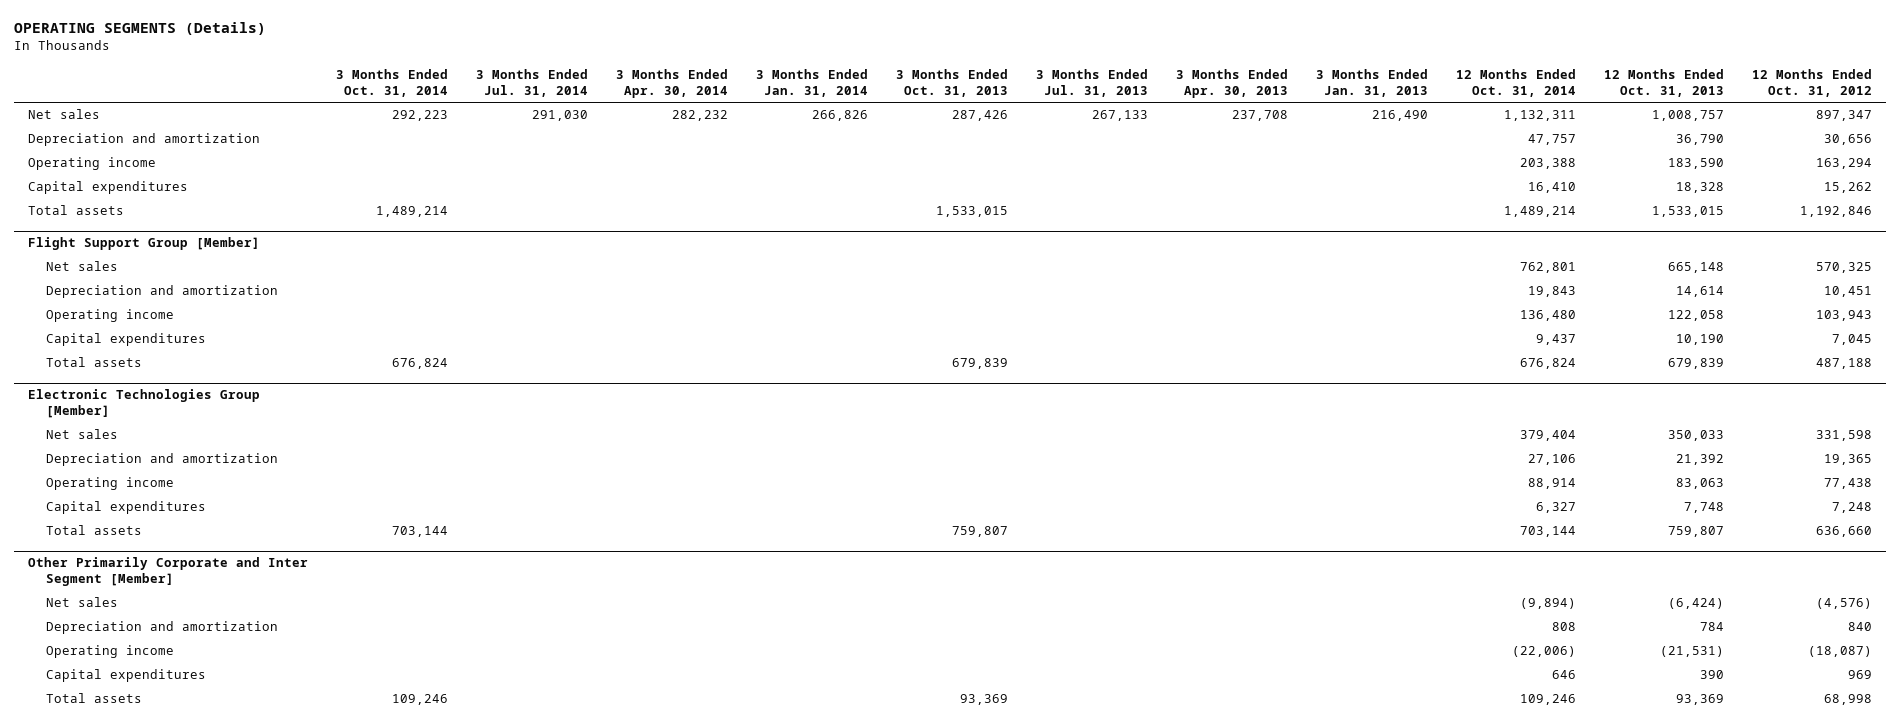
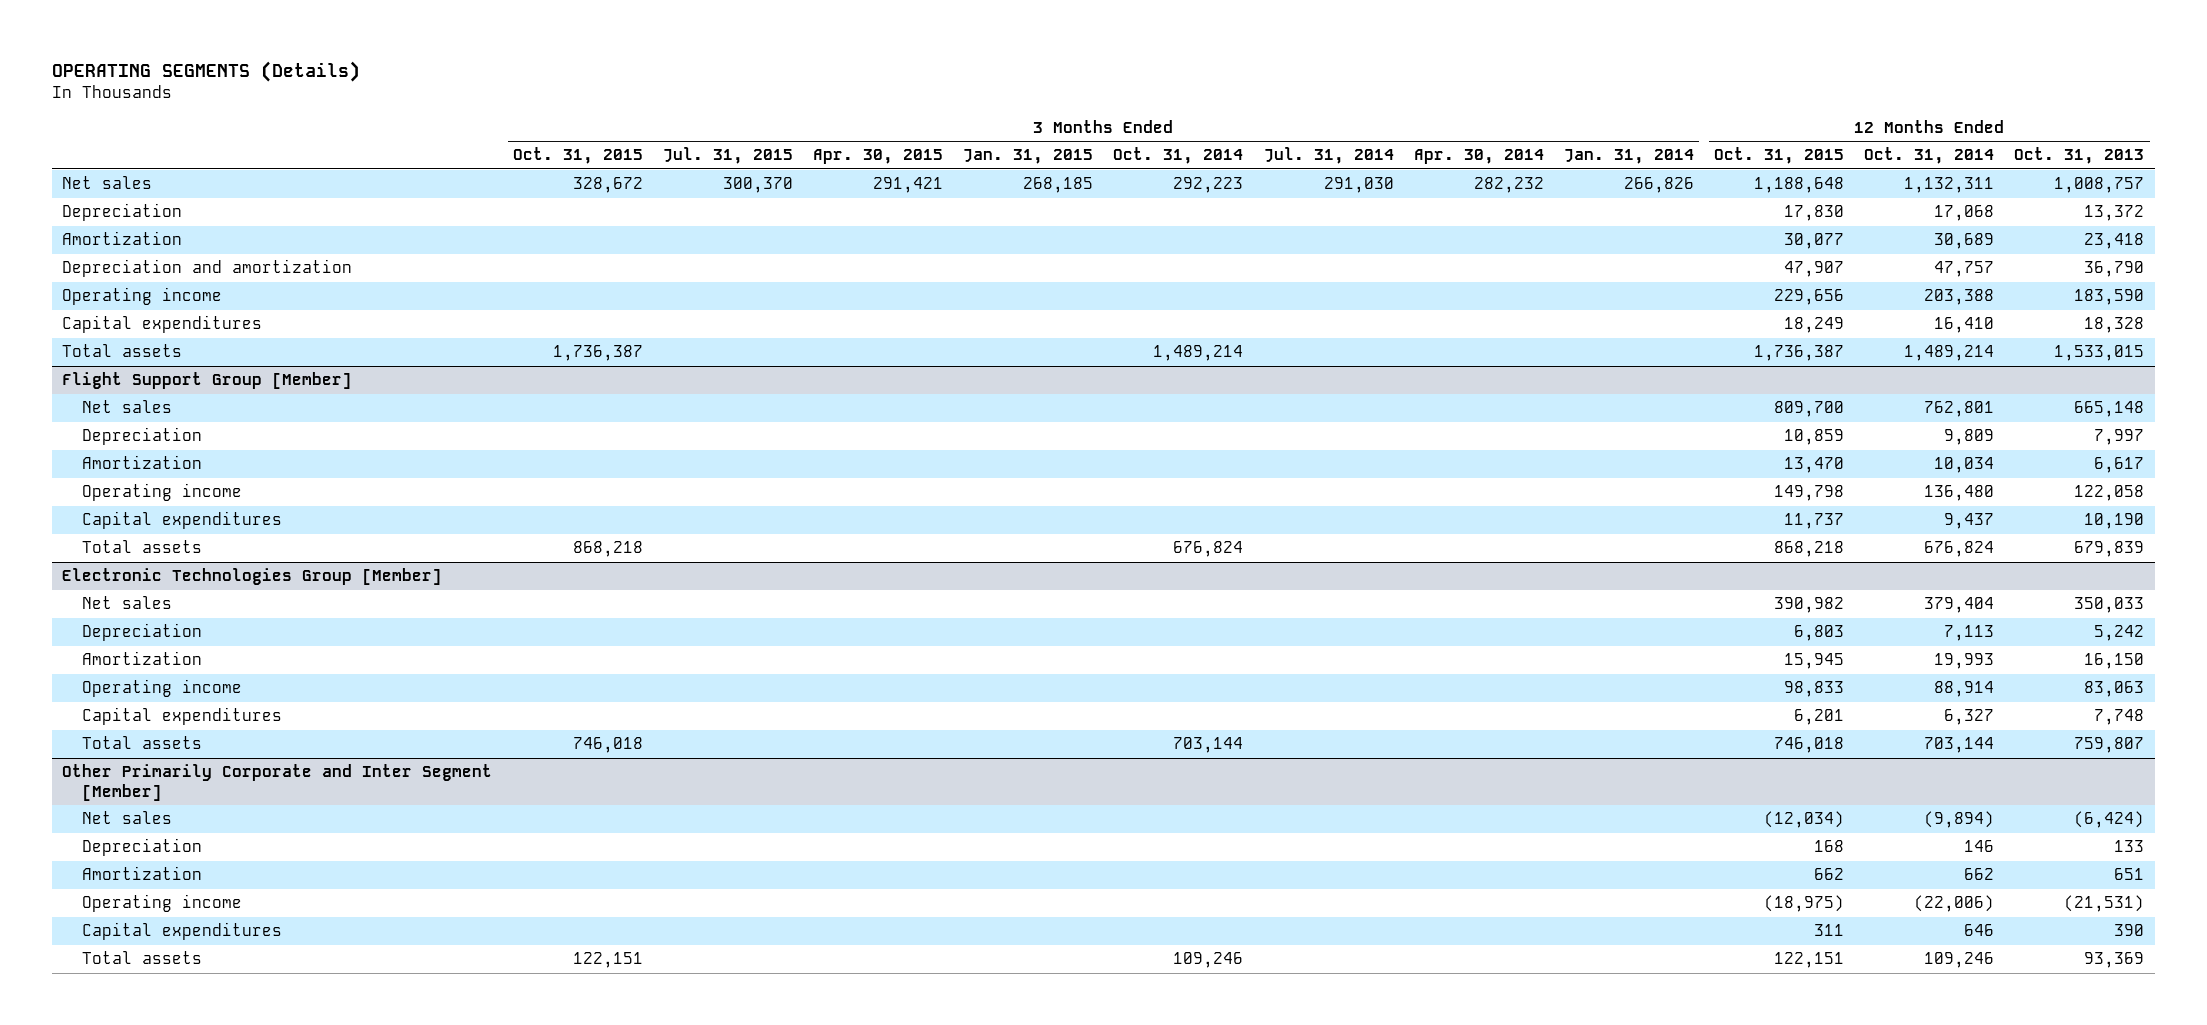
[896,68,1009,97] 3 Months Ended Oct. 31, 2013 -> none
[1036,68,1149,97] 3 Months Ended Jul. 31, 2013 -> none
[1176,68,1289,98] 3 Months Ended Apr. 30, 2013 -> none
[1316,68,1429,97] 3 Months Ended Jan. 31, 2013 -> none
[1752,68,1873,97] 12 Months Ended Oct. 31, 2012 -> none
none -> [512,147,643,165] Oct. 31, 2015
none -> [662,147,793,165] Jul. 31, 2015
none -> [812,149,943,165] Apr. 30, 2015
none -> [963,149,1094,165] Jan. 31, 2015
none -> [1714,147,1845,165] Oct. 31, 2015
none -> [62,203,183,222] Depreciation
none -> [62,231,183,246] Amortization
[45,285,278,299] Depreciation and amortization -> none
none -> [81,427,202,446] Depreciation
none -> [81,455,202,470] Amortization
[45,453,278,467] Depreciation and amortization -> none
none -> [81,623,202,642] Depreciation
none -> [81,651,202,666] Amortization
[45,621,278,635] Depreciation and amortization -> none
none -> [81,838,202,857] Depreciation
none -> [81,866,202,881] Amortization

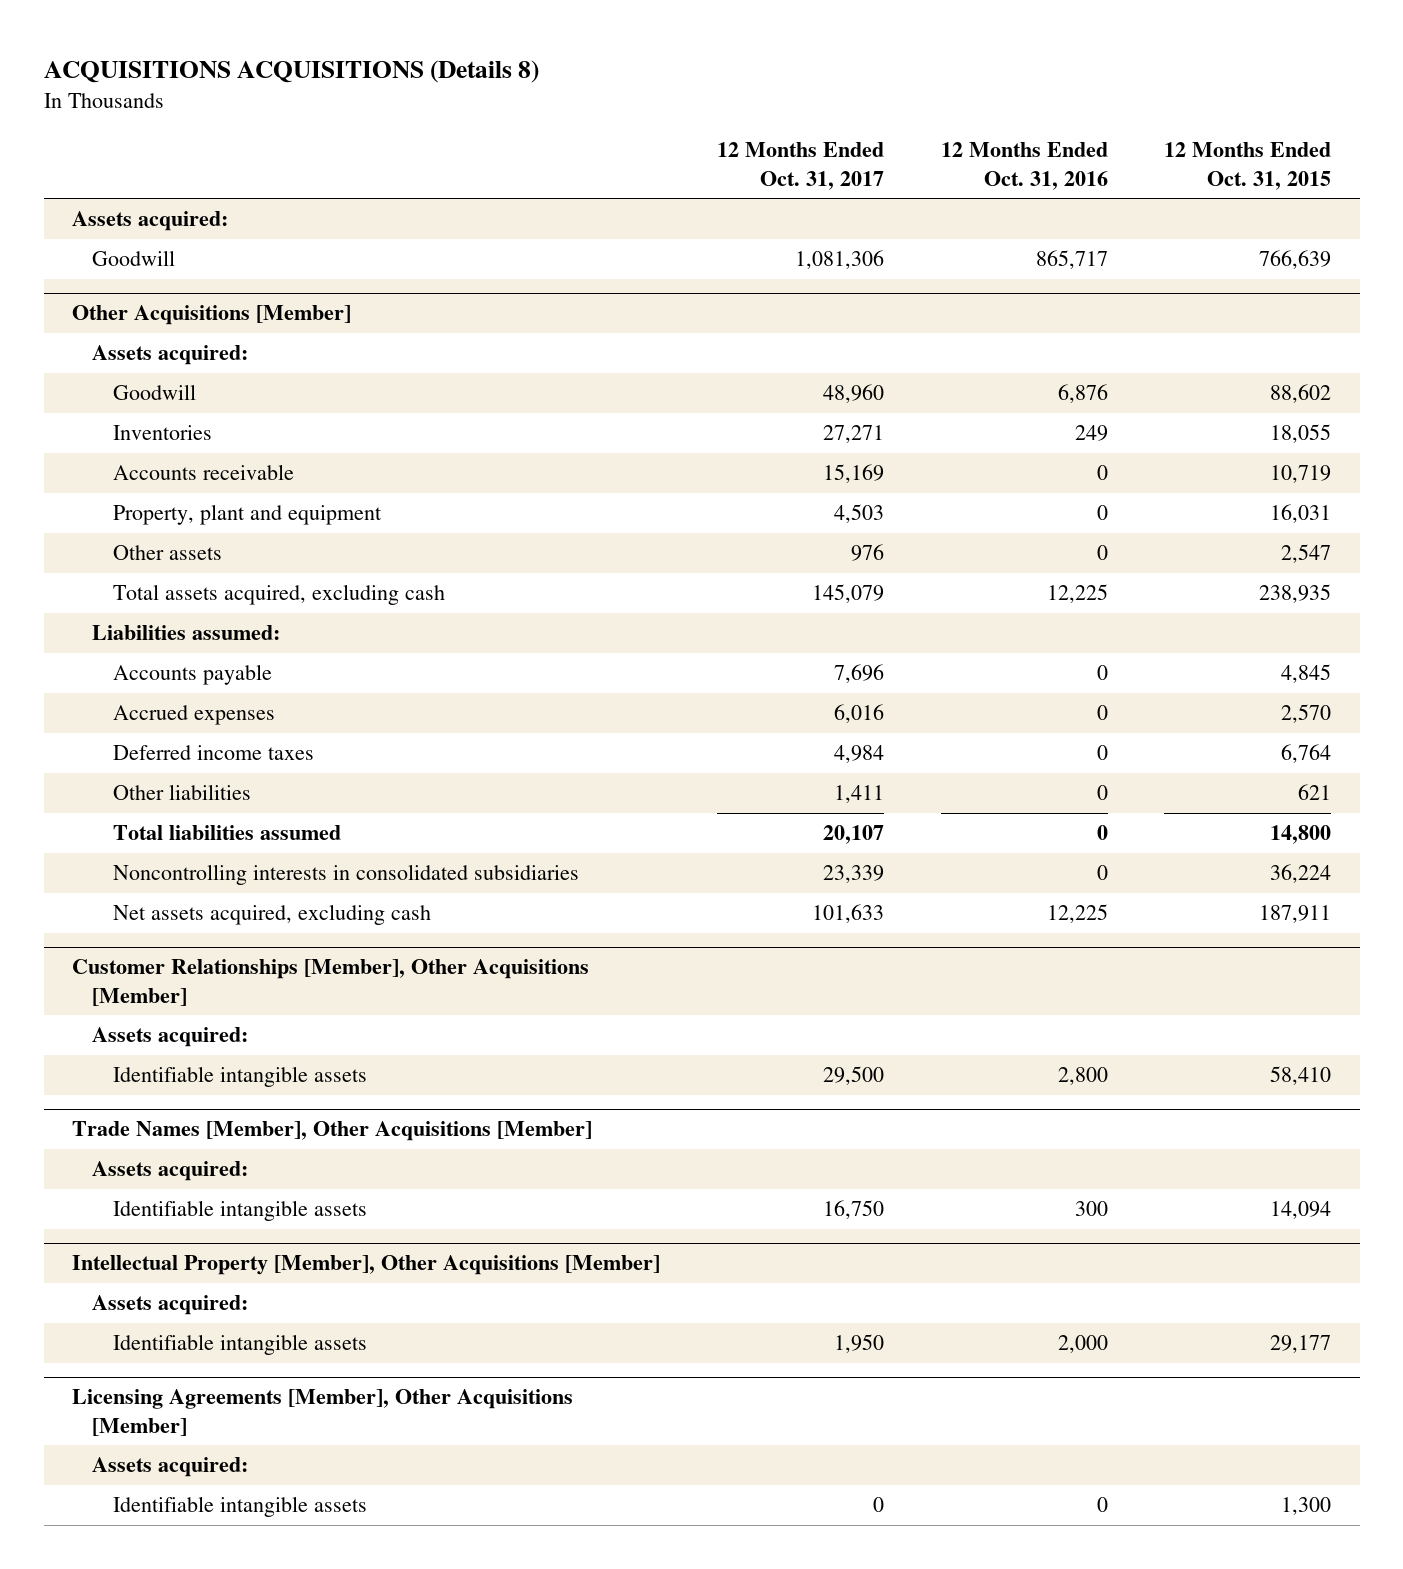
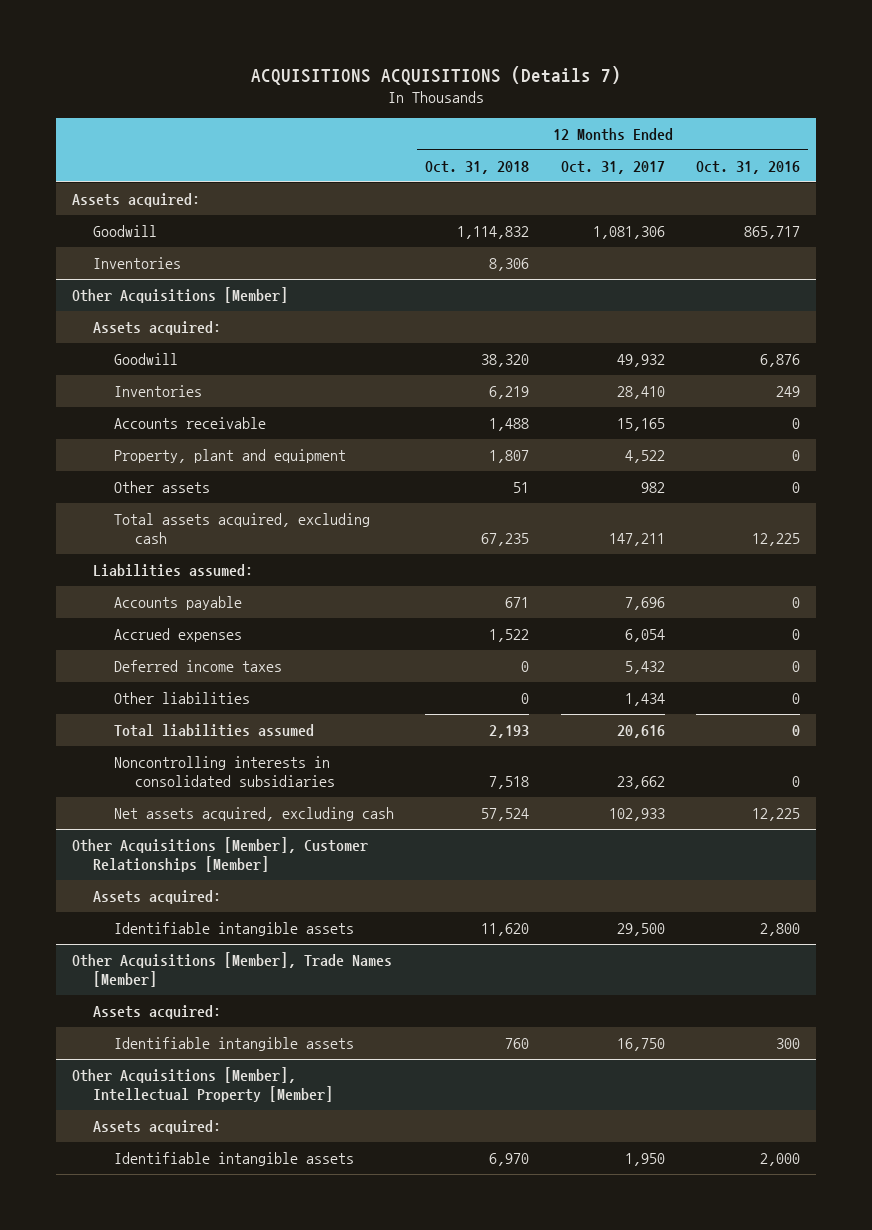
[43,60,539,84] ACQUISITIONS ACQUISITIONS (Details 8) -> [250,65,621,85] ACQUISITIONS ACQUISITIONS (Details 7)
[1164,142,1332,190] 12 Months Ended Oct. 31, 2015 -> none
none -> [425,160,530,174] Oct. 31, 2018
none -> [92,256,181,269] Inventories
[822,384,884,404] 48,960 -> [616,353,665,367] 49,932
[822,425,884,444] 27,271 -> [616,385,665,399] 28,410
[822,464,884,484] 15,169 -> [616,417,665,431] 15,165
[833,504,884,524] 4,503 -> [624,449,665,463] 4,522
[850,544,884,562] 976 -> [640,481,665,493] 982
[811,584,884,604] 145,079 -> [608,532,665,546] 147,211
[833,704,884,724] 6,016 -> [624,628,665,642] 6,054
[833,745,884,764] 4,984 -> [624,660,665,674] 5,432
[833,785,884,804] 1,411 -> [624,692,665,706] 1,434
[822,825,884,845] 20,107 -> [616,724,665,738] 20,616
[822,865,884,884] 23,339 -> [616,775,665,789] 23,662
[811,904,884,924] 101,633 -> [608,807,665,821] 102,933
[72,959,590,1006] Customer Relationships [Member], Other Acquisitions [Member] -> [71,836,368,872] Other Acquisitions [Member], Customer Relationships [Member]
[72,1121,593,1142] Trade Names [Member], Other Acquisitions [Member] -> [71,951,392,987] Other Acquisitions [Member], Trade Names [Member]
[72,1255,661,1276] Intellectual Property [Member], Other Acquisitions [Member] -> [71,1066,333,1102] Other Acquisitions [Member], Intellectual Property [Member]
[72,1389,574,1436] Licensing Agreements [Member], Other Acquisitions [Member] -> none
[92,1457,249,1478] Assets acquired: -> none
[112,1496,367,1518] Identifiable intangible assets -> none

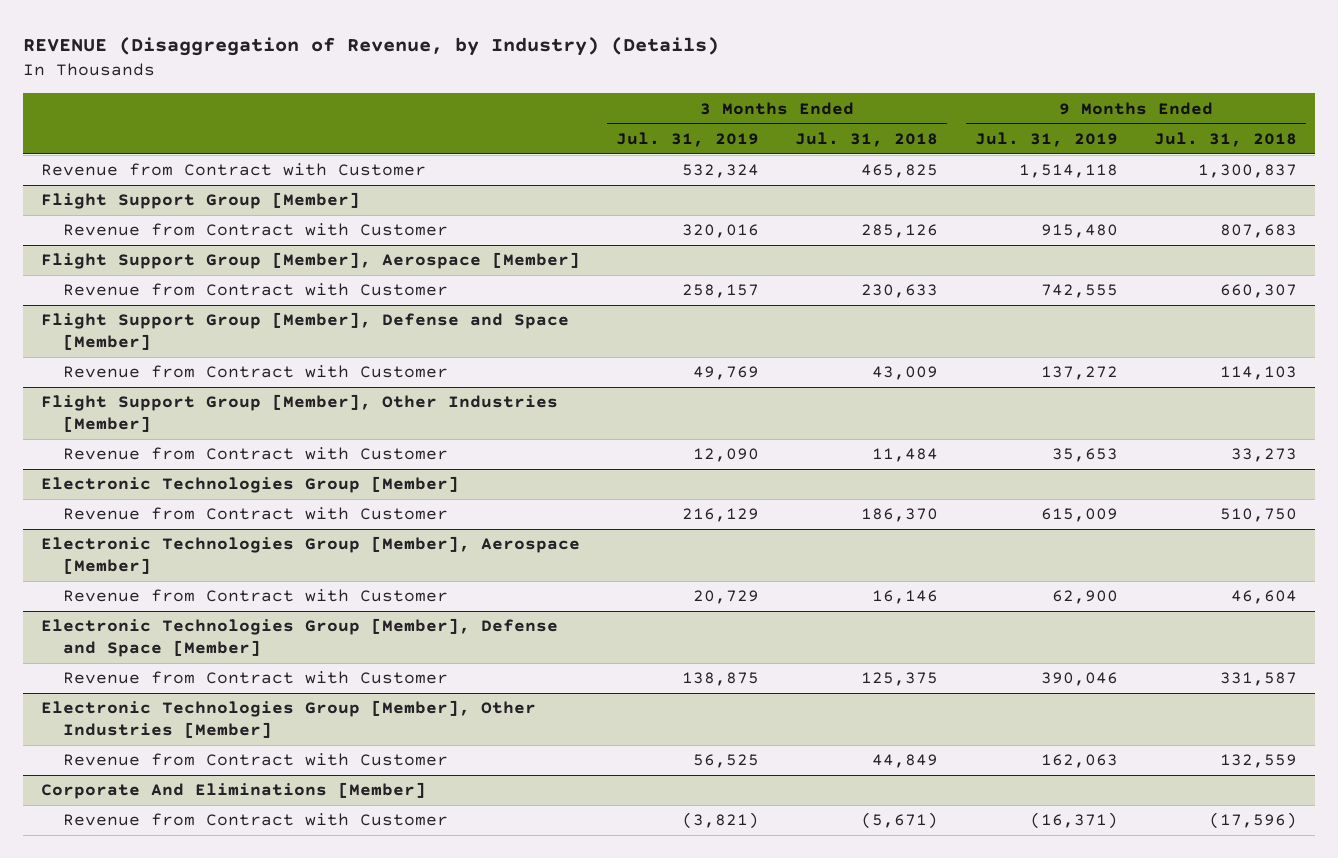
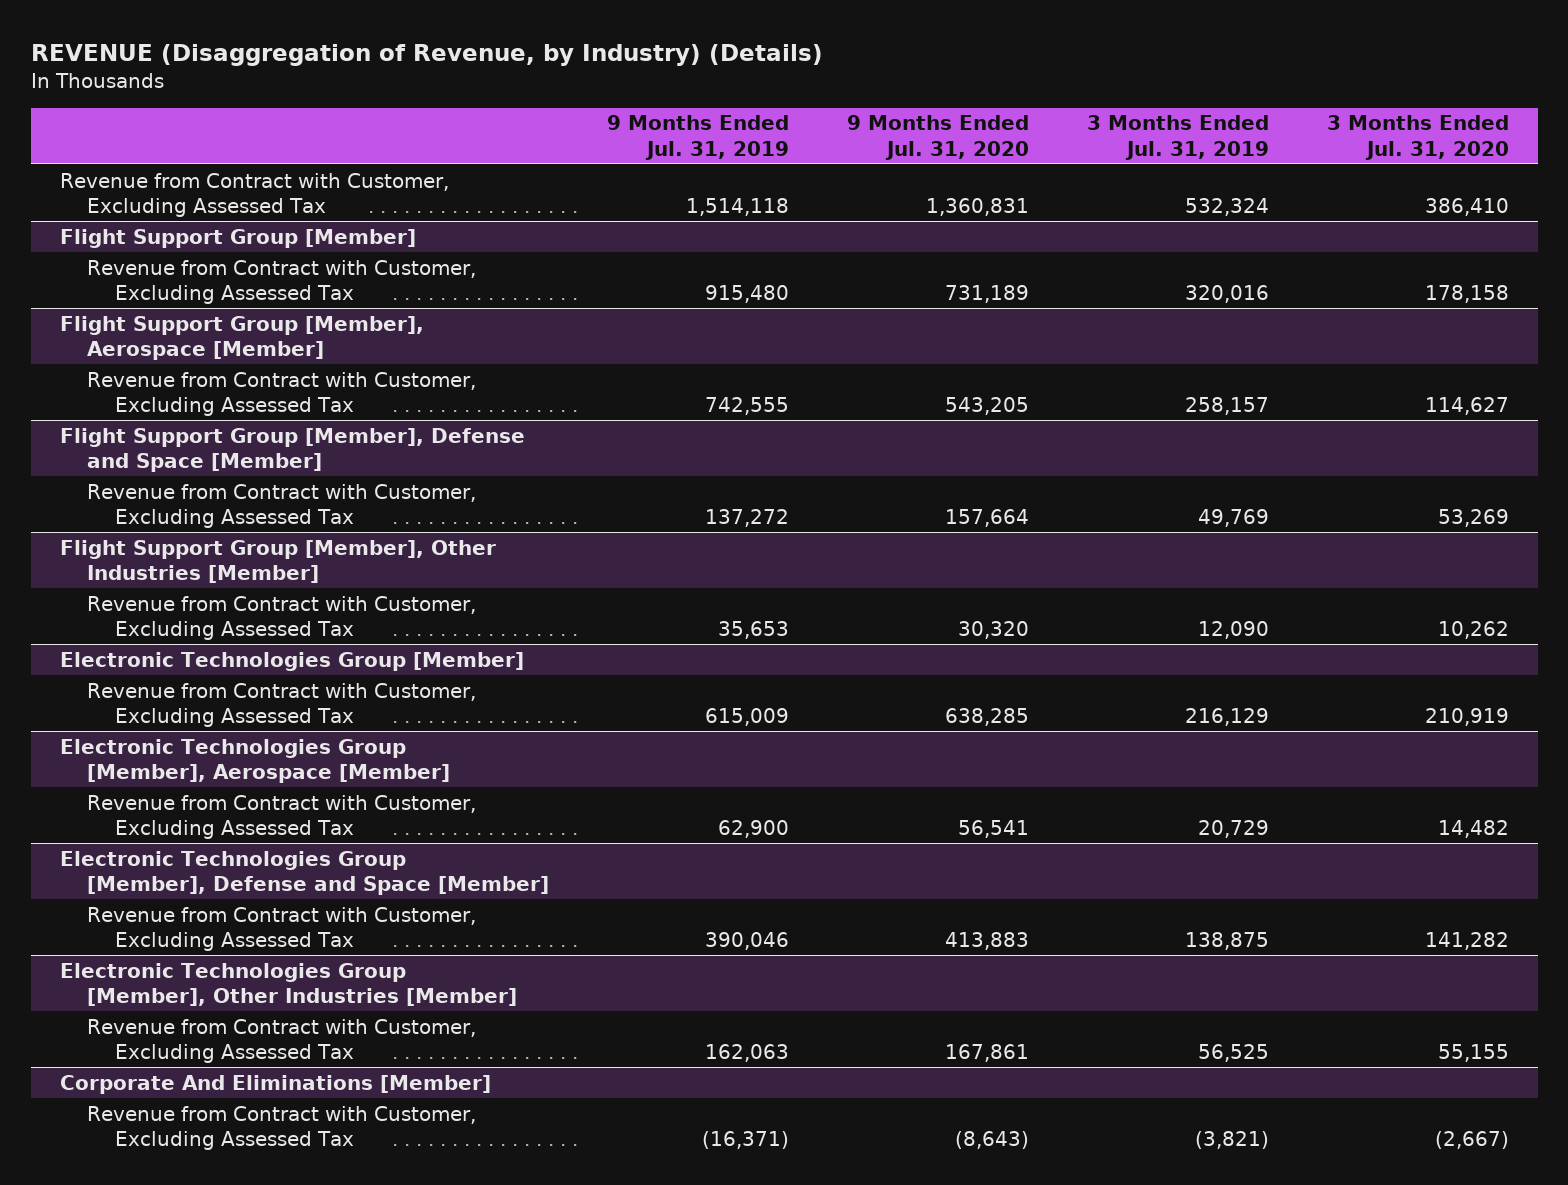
[795,131,939,147] Jul. 31, 2018 -> none
[1153,131,1297,147] Jul. 31, 2018 -> none
none -> [846,115,1029,160] 9 Months Ended Jul. 31, 2020
none -> [1326,115,1509,160] 3 Months Ended Jul. 31, 2020
[41,163,427,177] Revenue from Contract with Customer -> [59,172,449,218] Revenue from Contract with Customer, Excluding Assessed Tax
[62,223,448,237] Revenue from Contract with Customer -> [87,259,477,305] Revenue from Contract with Customer, Excluding Assessed Tax
[62,283,448,297] Revenue from Contract with Customer -> [87,371,477,417] Revenue from Contract with Customer, Excluding Assessed Tax
[62,365,448,379] Revenue from Contract with Customer -> [87,483,477,529] Revenue from Contract with Customer, Excluding Assessed Tax
[62,447,448,461] Revenue from Contract with Customer -> [87,595,477,641] Revenue from Contract with Customer, Excluding Assessed Tax
[62,507,448,521] Revenue from Contract with Customer -> [87,682,477,728] Revenue from Contract with Customer, Excluding Assessed Tax
[62,589,448,603] Revenue from Contract with Customer -> [87,794,477,840] Revenue from Contract with Customer, Excluding Assessed Tax
[62,671,448,685] Revenue from Contract with Customer -> [87,906,477,952] Revenue from Contract with Customer, Excluding Assessed Tax
[62,753,448,767] Revenue from Contract with Customer -> [87,1018,477,1064] Revenue from Contract with Customer, Excluding Assessed Tax
[62,813,448,827] Revenue from Contract with Customer -> [87,1105,477,1151] Revenue from Contract with Customer, Excluding Assessed Tax

